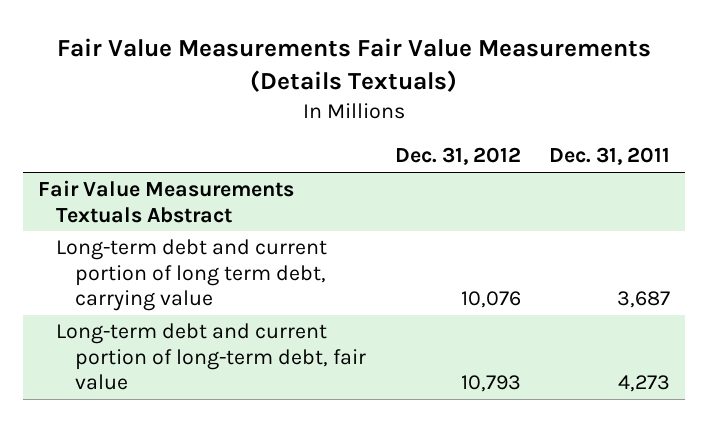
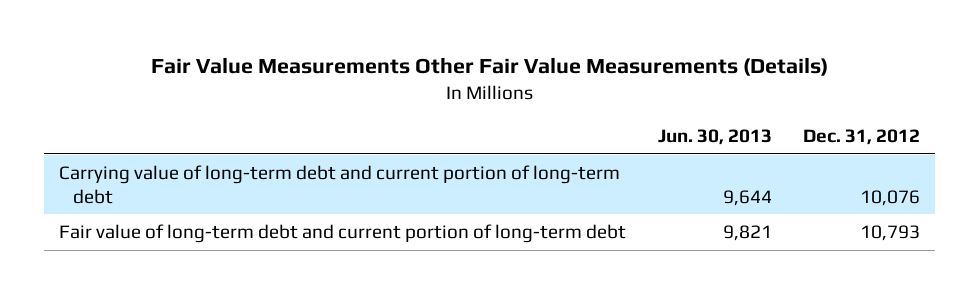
[56,38,651,93] Fair Value Measurements Fair Value Measurements (Details Textuals) -> [150,57,828,77] Fair Value Measurements Other Fair Value Measurements (Details)
[549,147,671,166] Dec. 31, 2011 -> none
none -> [657,128,772,145] Jun. 30, 2013
[37,180,294,223] Fair Value Measurements Textuals Abstract -> none
[56,239,328,312] Long-term debt and current portion of long term debt, carrying value -> [59,165,621,204] Carrying value of long-term debt and current portion of long-term debt
[56,323,366,391] Long-term debt and current portion of long-term debt, fair value -> [59,224,627,244] Fair value of long-term debt and current portion of long-term debt

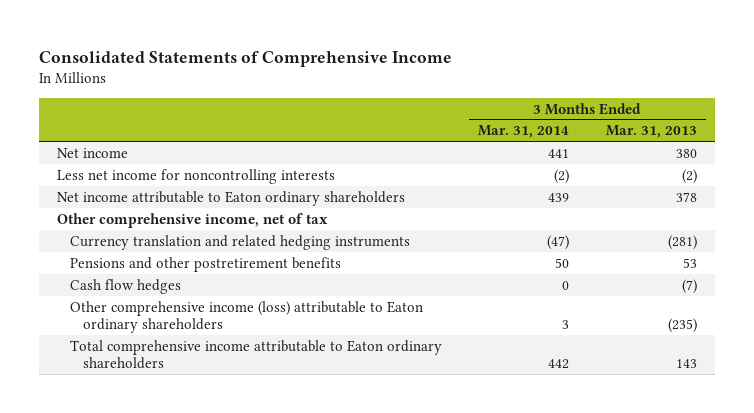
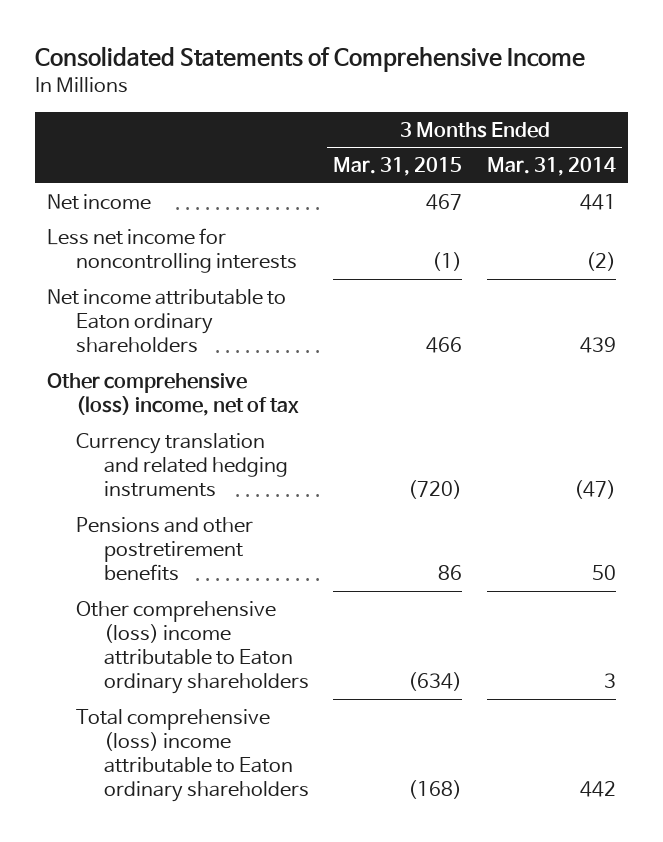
[605,125,697,139] Mar. 31, 2013 -> none
none -> [333,157,463,177] Mar. 31, 2015
[57,212,329,228] Other comprehensive income, net of tax -> [46,372,299,417] Other comprehensive (loss) income, net of tax
[70,278,182,294] Cash flow hedges -> none
[70,300,424,334] Other comprehensive income (loss) attributable to Eaton ordinary shareholders -> [75,600,310,695] Other comprehensive (loss) income attributable to Eaton ordinary shareholders
[70,339,443,370] Total comprehensive income attributable to Eaton ordinary shareholders -> [75,708,310,803] Total comprehensive (loss) income attributable to Eaton ordinary shareholders

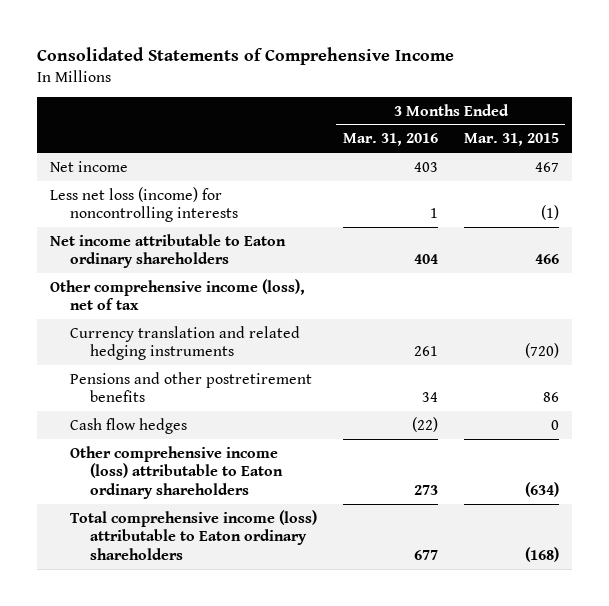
[486,157,616,177] Mar. 31, 2014 -> none
none -> [342,133,438,147] Mar. 31, 2016
[46,227,297,274] Less net income for noncontrolling interests -> [50,186,238,223] Less net loss (income) for noncontrolling interests
[46,372,299,417] Other comprehensive (loss) income, net of tax -> [50,278,306,311] Other comprehensive income (loss), net of tax
none -> [69,417,187,434] Cash flow hedges
[75,600,310,695] Other comprehensive (loss) income attributable to Eaton ordinary shareholders -> [69,445,283,500] Other comprehensive income (loss) attributable to Eaton ordinary shareholders
[75,708,310,803] Total comprehensive (loss) income attributable to Eaton ordinary shareholders -> [69,509,317,561] Total comprehensive income (loss) attributable to Eaton ordinary shareholders

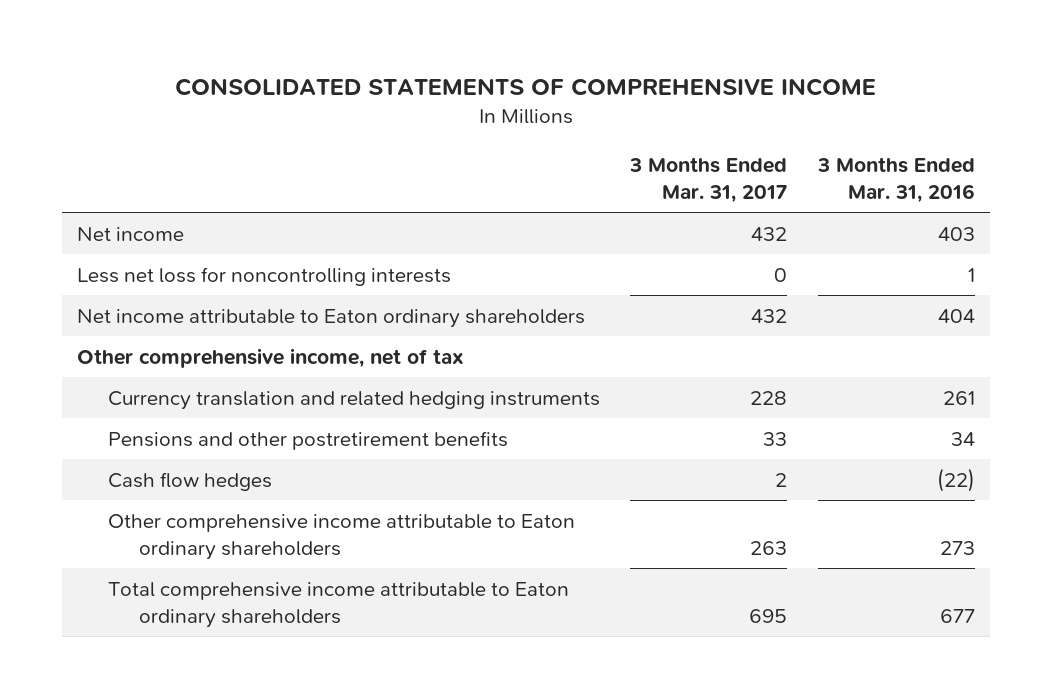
[37,47,455,66] Consolidated Statements of Comprehensive Income -> [174,77,876,96] CONSOLIDATED STATEMENTS OF COMPREHENSIVE INCOME
[463,133,559,147] Mar. 31, 2015 -> none
none -> [629,156,788,203] 3 Months Ended Mar. 31, 2017
[50,186,238,223] Less net loss (income) for noncontrolling interests -> [77,266,452,286] Less net loss for noncontrolling interests
[50,278,306,311] Other comprehensive income (loss), net of tax -> [77,347,465,368] Other comprehensive income, net of tax
[69,445,283,500] Other comprehensive income (loss) attributable to Eaton ordinary shareholders -> [108,513,576,560] Other comprehensive income attributable to Eaton ordinary shareholders
[69,509,317,561] Total comprehensive income (loss) attributable to Eaton ordinary shareholders -> [108,581,570,628] Total comprehensive income attributable to Eaton ordinary shareholders

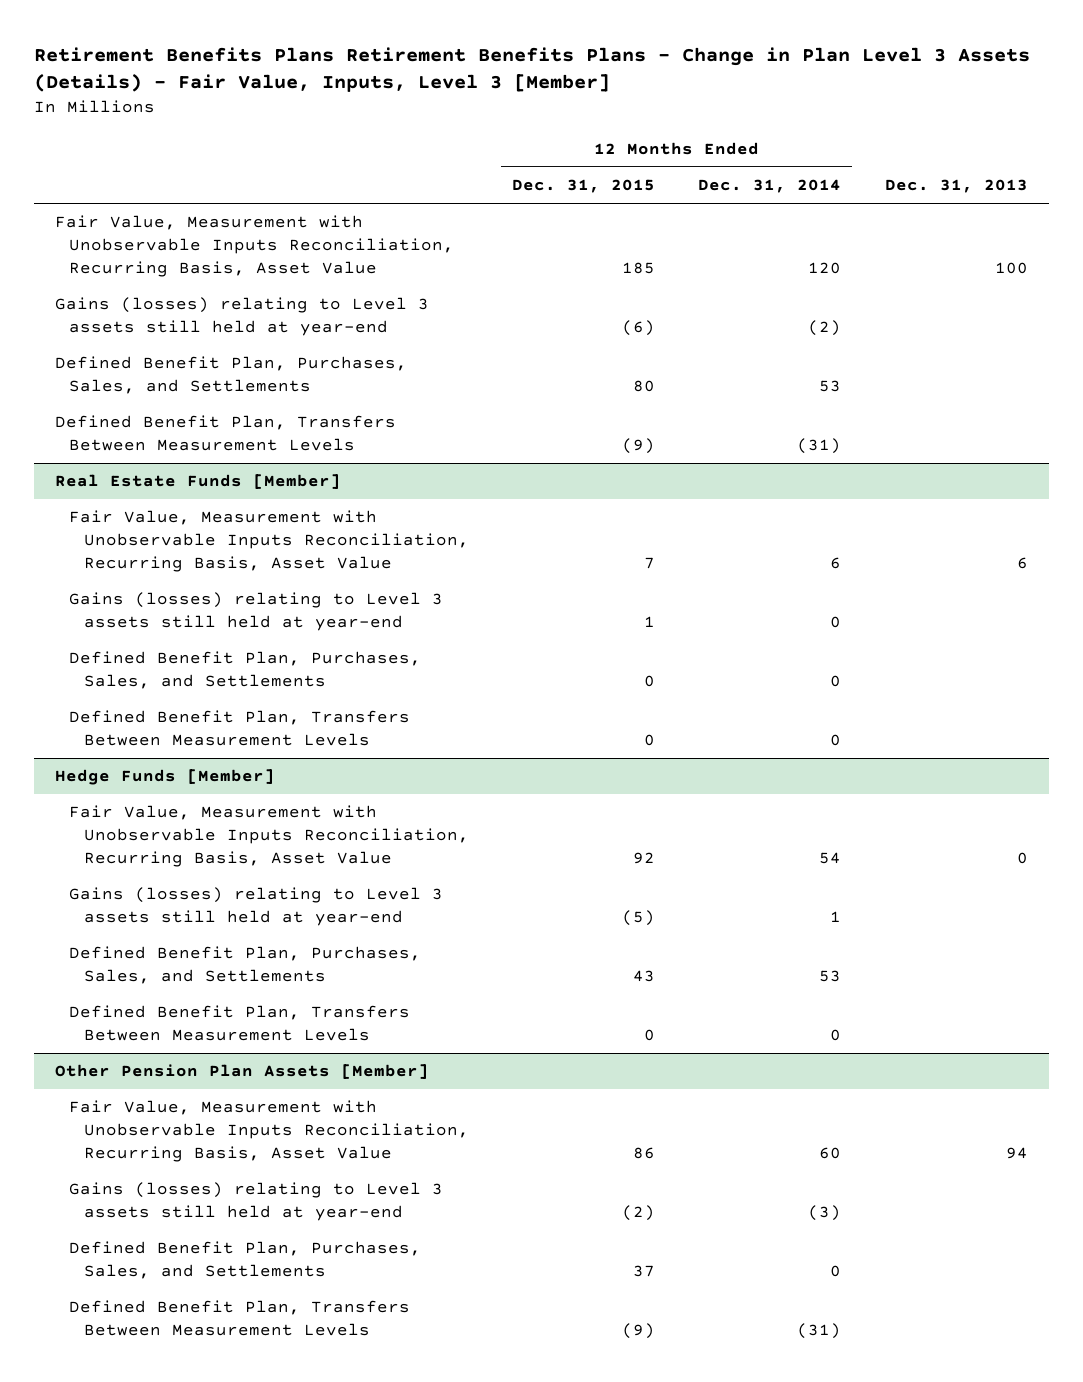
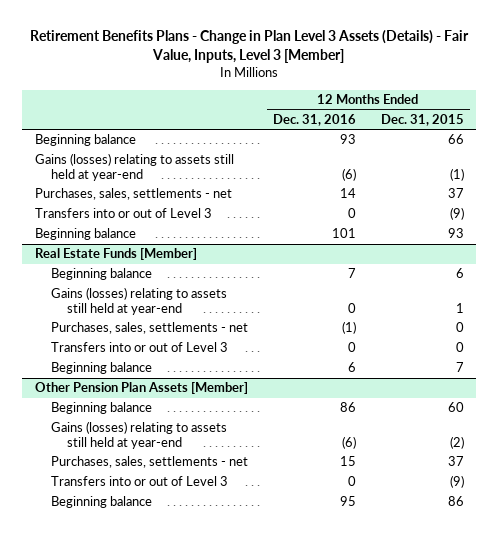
[33,46,1030,93] Retirement Benefits Plans Retirement Benefits Plans - Change in Plan Level 3 Assets (Details) - Fair Value, Inputs, Level 3 [Member] -> [30,30,470,64] Retirement Benefits Plans - Change in Plan Level 3 Assets (Details) - Fair Value, Inputs, Level 3 [Member]
[698,179,842,194] Dec. 31, 2014 -> none
[884,179,1028,194] Dec. 31, 2013 -> none
none -> [272,113,356,126] Dec. 31, 2016
[55,215,455,277] Fair Value, Measurement with Unobservable Inputs Reconciliation, Recurring Basis, Asset Value -> none
none -> [34,134,136,147] Beginning balance
[55,297,430,337] Gains (losses) relating to Level 3 assets still held at year-end -> [34,153,234,181] Gains (losses) relating to assets still held at year-end
[622,320,656,337] (6) -> [449,167,464,181] (1)
[55,356,408,395] Defined Benefit Plan, Purchases, Sales, and Settlements -> [34,188,232,201] Purchases, sales, settlements - net
[633,380,656,393] 80 -> [447,188,464,199] 37
[55,415,397,452] Defined Benefit Plan, Transfers Between Measurement Levels -> [34,208,212,219] Transfers into or out of Level 3
none -> [34,228,136,241] Beginning balance
[69,510,469,572] Fair Value, Measurement with Unobservable Inputs Reconciliation, Recurring Basis, Asset Value -> none
[55,769,276,786] Hedge Funds [Member] -> none
[69,805,469,867] Fair Value, Measurement with Unobservable Inputs Reconciliation, Recurring Basis, Asset Value -> none
[69,887,444,927] Gains (losses) relating to Level 3 assets still held at year-end -> none
[69,946,422,985] Defined Benefit Plan, Purchases, Sales, and Settlements -> none
[69,1005,411,1042] Defined Benefit Plan, Transfers Between Measurement Levels -> none
none -> [50,268,152,281] Beginning balance
[69,592,444,632] Gains (losses) relating to Level 3 assets still held at year-end -> [50,287,227,315] Gains (losses) relating to assets still held at year-end
[69,651,422,690] Defined Benefit Plan, Purchases, Sales, and Settlements -> [50,322,248,335] Purchases, sales, settlements - net
[69,710,411,747] Defined Benefit Plan, Transfers Between Measurement Levels -> [50,342,228,353] Transfers into or out of Level 3
none -> [50,362,152,375] Beginning balance
[69,1100,469,1162] Fair Value, Measurement with Unobservable Inputs Reconciliation, Recurring Basis, Asset Value -> none
none -> [50,402,152,415] Beginning balance
[69,1182,444,1222] Gains (losses) relating to Level 3 assets still held at year-end -> [50,421,227,449] Gains (losses) relating to assets still held at year-end
[69,1241,422,1280] Defined Benefit Plan, Purchases, Sales, and Settlements -> [50,456,248,469] Purchases, sales, settlements - net
[69,1300,411,1337] Defined Benefit Plan, Transfers Between Measurement Levels -> [50,476,228,487] Transfers into or out of Level 3
none -> [50,496,152,509] Beginning balance

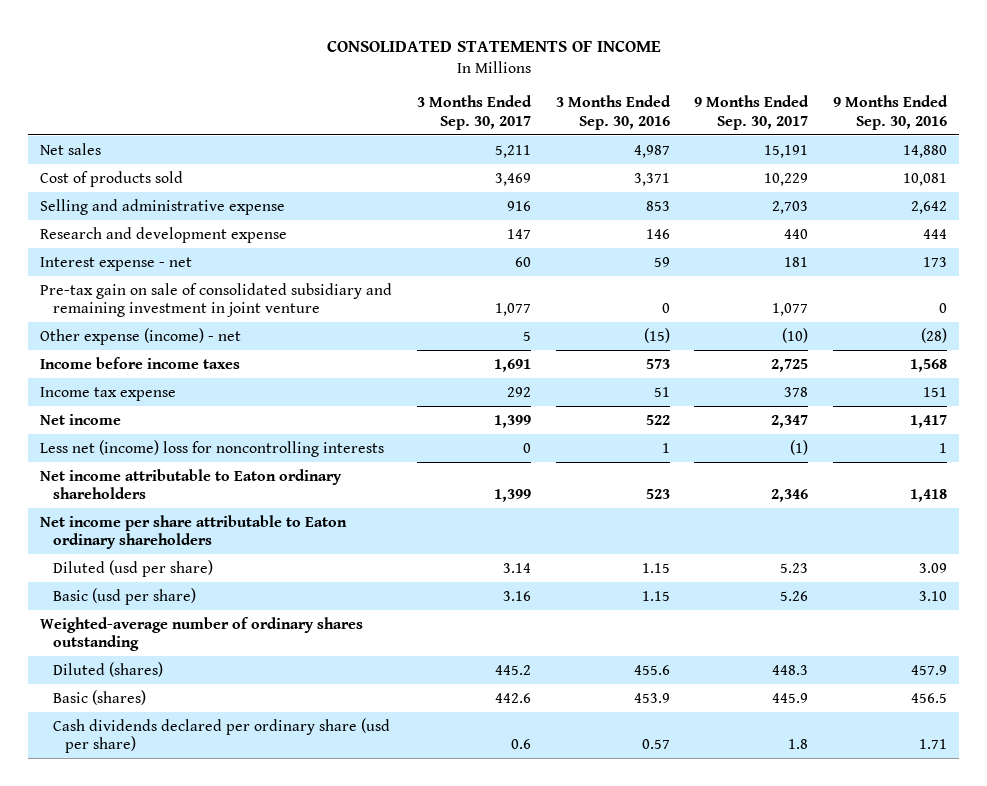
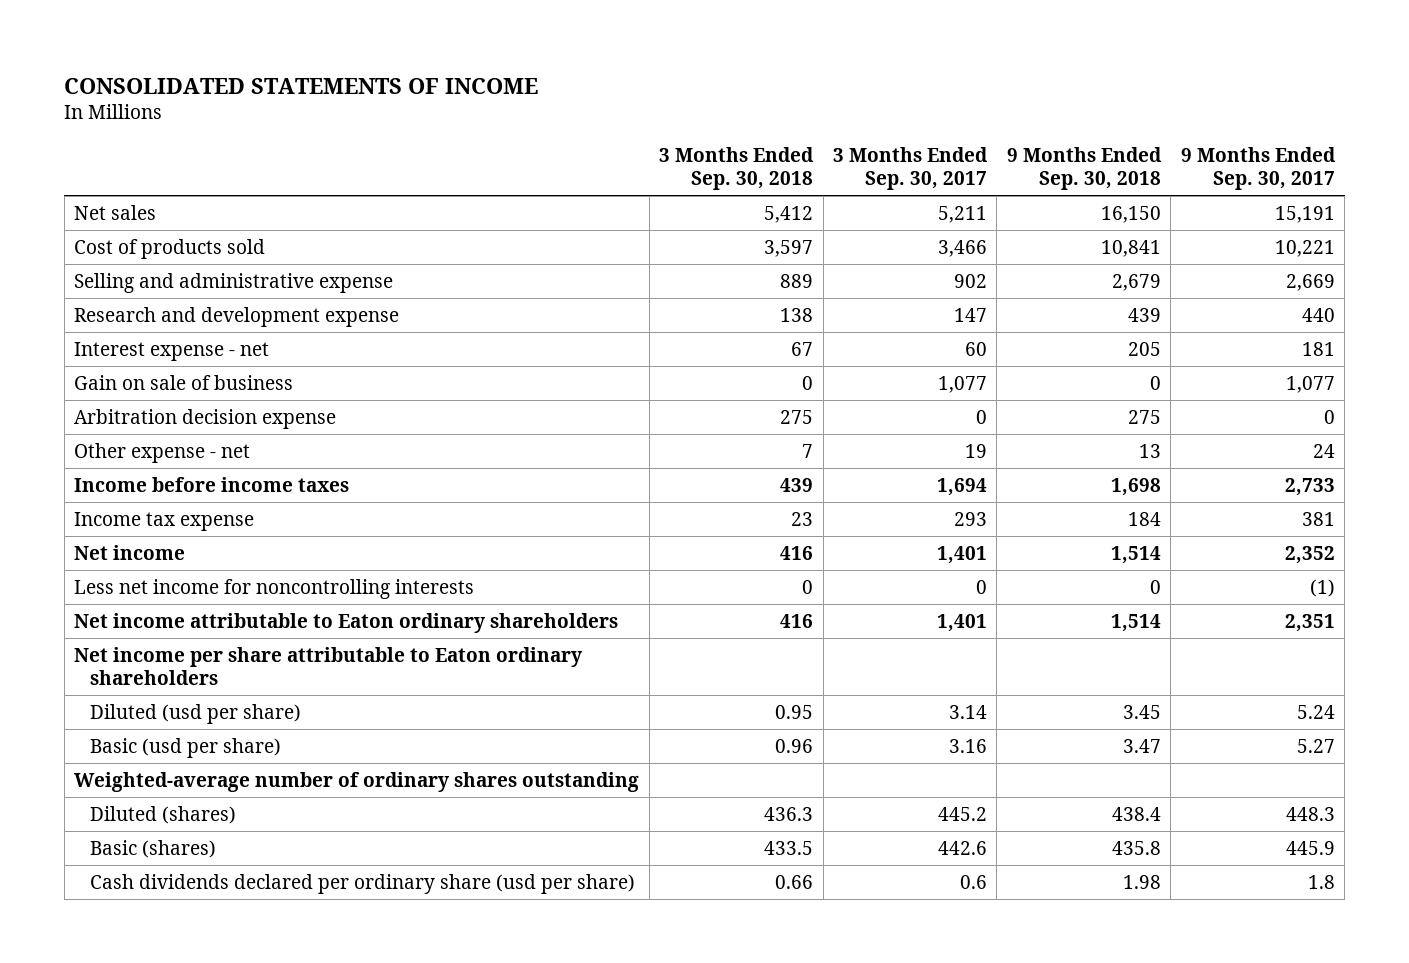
[555,95,671,130] 3 Months Ended Sep. 30, 2016 -> none
[832,95,948,130] 9 Months Ended Sep. 30, 2016 -> none
none -> [659,146,815,191] 3 Months Ended Sep. 30, 2018
none -> [1006,146,1162,191] 9 Months Ended Sep. 30, 2018
[494,172,531,186] 3,469 -> [938,239,988,257] 3,466
[764,172,809,186] 10,229 -> [1274,239,1335,257] 10,221
[506,200,531,211] 916 -> [954,273,988,288] 902
[772,200,809,214] 2,703 -> [1285,273,1335,291] 2,669
[40,282,393,318] Pre-tax gain on sale of consolidated subsidiary and remaining investment in joint venture -> [74,374,294,390] Gain on sale of business
none -> [74,408,337,429] Arbitration decision expense
[40,327,242,345] Other expense (income) - net -> [74,442,251,463] Other expense - net
[522,330,531,341] 5 -> [965,443,988,458] 19
[782,327,809,343] (10) -> [1312,443,1335,458] 24
[493,358,531,372] 1,691 -> [937,477,988,496] 1,694
[771,358,809,372] 2,725 -> [1284,477,1335,496] 2,733
[506,386,531,397] 292 -> [954,511,988,526] 293
[784,386,809,397] 378 -> [1301,511,1335,526] 381
[493,414,531,428] 1,399 -> [937,545,988,564] 1,401
[771,414,809,428] 2,347 -> [1284,545,1335,564] 2,352
[40,439,385,457] Less net (income) loss for noncontrolling interests -> [74,578,475,599] Less net income for noncontrolling interests
[493,489,531,503] 1,399 -> [937,613,988,632] 1,401
[771,489,809,503] 2,346 -> [1284,613,1335,632] 2,351
[780,562,809,573] 5.23 -> [1296,704,1335,719] 5.24
[780,590,809,601] 5.26 -> [1296,738,1335,753] 5.27

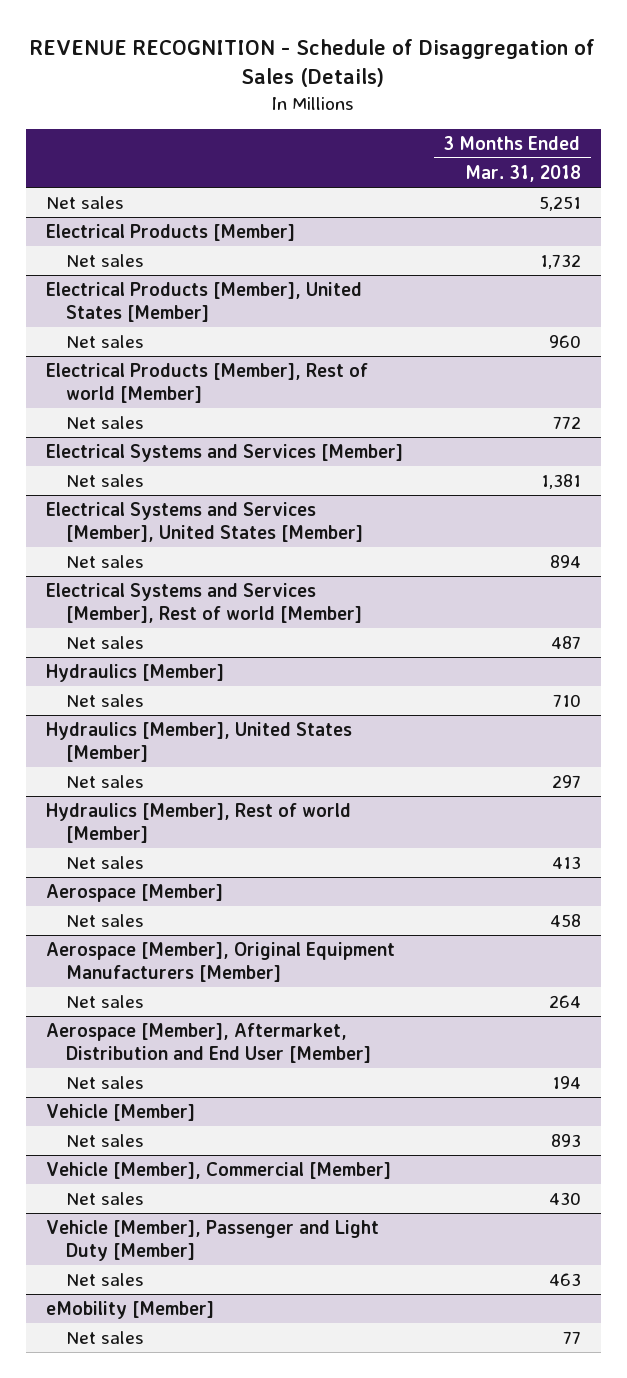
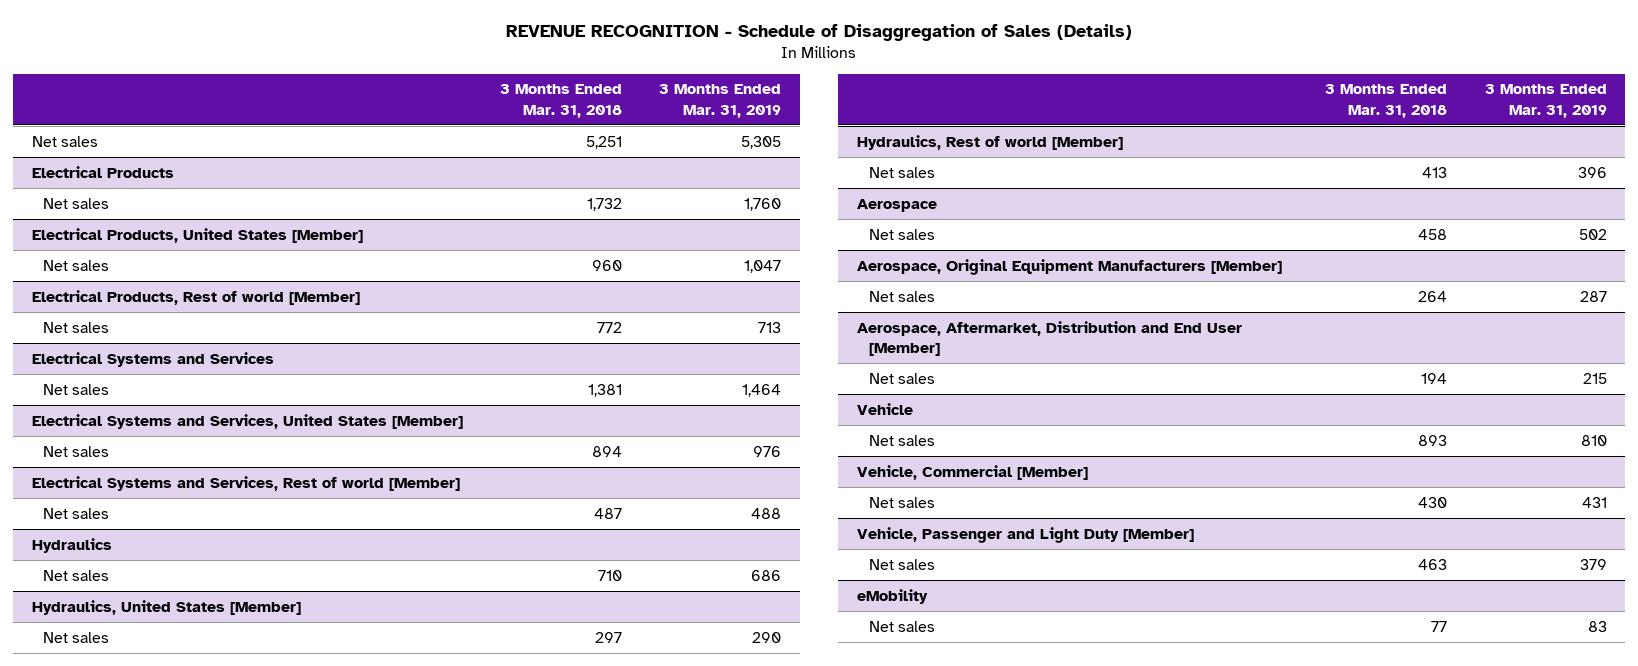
none -> [658,84,781,118] 3 Months Ended Mar. 31, 2019
[46,224,296,242] Electrical Products [Member] -> [31,165,174,178] Electrical Products
[46,282,363,322] Electrical Products [Member], United States [Member] -> [31,227,363,243] Electrical Products, United States [Member]
[46,363,369,403] Electrical Products [Member], Rest of world [Member] -> [31,289,360,305] Electrical Products, Rest of world [Member]
[46,444,404,463] Electrical Systems and Services [Member] -> [31,351,274,367] Electrical Systems and Services
[46,502,364,542] Electrical Systems and Services [Member], United States [Member] -> [31,413,463,429] Electrical Systems and Services, United States [Member]
[46,583,363,623] Electrical Systems and Services [Member], Rest of world [Member] -> [31,475,460,491] Electrical Systems and Services, Rest of world [Member]
[46,664,225,683] Hydraulics [Member] -> [31,537,112,553] Hydraulics
[46,722,353,762] Hydraulics [Member], United States [Member] -> [31,599,301,615] Hydraulics, United States [Member]
[46,803,352,843] Hydraulics [Member], Rest of world [Member] -> [857,134,1124,150] Hydraulics, Rest of world [Member]
[46,884,224,903] Aerospace [Member] -> [857,198,938,212] Aerospace
[46,942,396,982] Aerospace [Member], Original Equipment Manufacturers [Member] -> [857,258,1283,275] Aerospace, Original Equipment Manufacturers [Member]
[46,1023,372,1063] Aerospace [Member], Aftermarket, Distribution and End User [Member] -> [857,320,1243,356] Aerospace, Aftermarket, Distribution and End User [Member]
[46,1104,196,1122] Vehicle [Member] -> [857,402,914,415] Vehicle
[46,1162,392,1180] Vehicle [Member], Commercial [Member] -> [857,464,1089,480] Vehicle, Commercial [Member]
[46,1220,380,1261] Vehicle [Member], Passenger and Light Duty [Member] -> [857,526,1195,543] Vehicle, Passenger and Light Duty [Member]
[46,1301,215,1320] eMobility [Member] -> [857,588,929,604] eMobility

